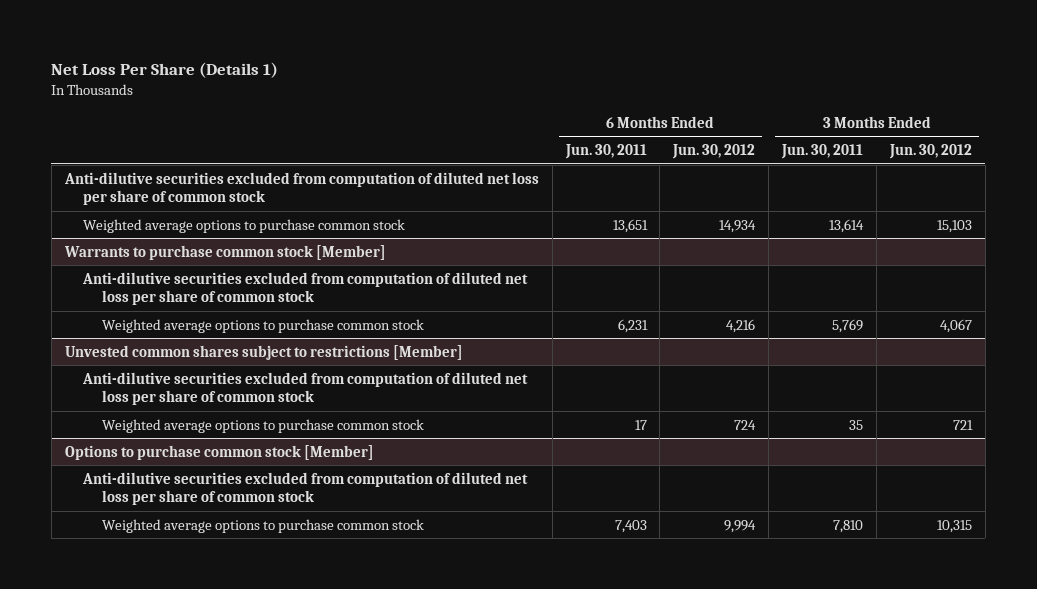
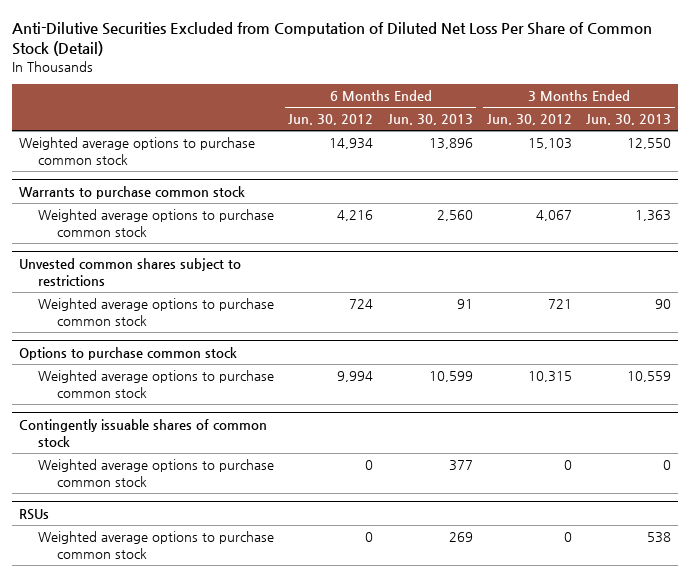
[51,61,279,78] Net Loss Per Share (Details 1) -> [12,21,653,57] Anti-Dilutive Securities Excluded from Computation of Diluted Net Loss Per Share of Common Stock (Detail)
[564,144,647,160] Jun. 30, 2011 -> none
[781,144,864,160] Jun. 30, 2011 -> none
none -> [387,114,473,126] Jun. 30, 2013
none -> [586,114,672,126] Jun. 30, 2013
[63,171,539,206] Anti-dilutive securities excluded from computation of diluted net loss per share of common stock -> none
[82,271,529,306] Anti-dilutive securities excluded from computation of diluted net loss per share of common stock -> none
[63,244,386,260] Warrants to purchase common stock [Member] -> [19,185,246,199] Warrants to purchase common stock
[82,371,529,406] Anti-dilutive securities excluded from computation of diluted net loss per share of common stock -> none
[64,344,463,360] Unvested common shares subject to restrictions [Member] -> [19,257,242,286] Unvested common shares subject to restrictions
[82,471,529,506] Anti-dilutive securities excluded from computation of diluted net loss per share of common stock -> none
[64,444,374,460] Options to purchase common stock [Member] -> [19,346,238,360] Options to purchase common stock
none -> [19,418,268,447] Contingently issuable shares of common stock
none -> [38,459,275,488] Weighted average options to purchase common stock
none -> [19,508,50,520] RSUs
none -> [38,531,275,560] Weighted average options to purchase common stock

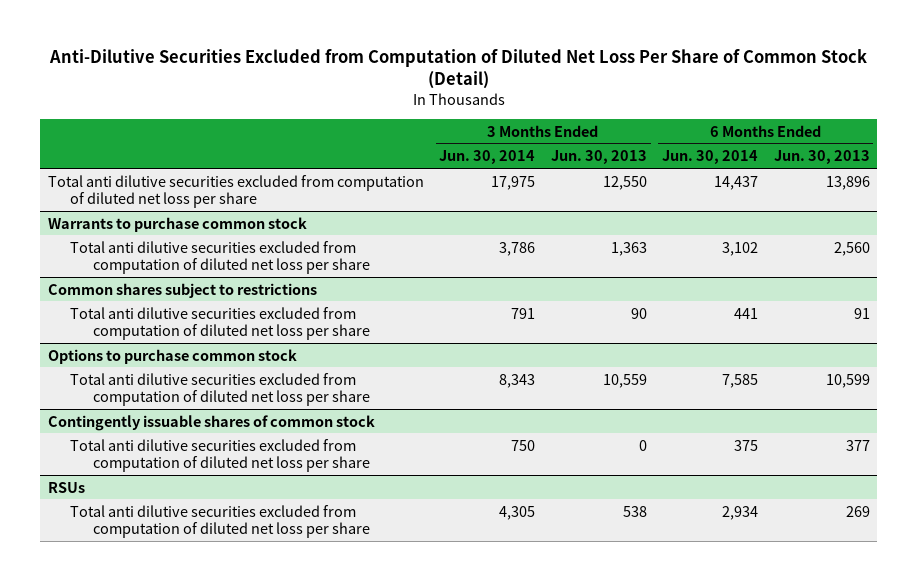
[288,114,374,126] Jun. 30, 2012 -> none
[487,114,573,126] Jun. 30, 2012 -> none
none -> [439,150,536,165] Jun. 30, 2014
none -> [662,150,759,165] Jun. 30, 2014
[19,137,256,166] Weighted average options to purchase common stock -> [47,174,424,209] Total anti dilutive securities excluded from computation of diluted net loss per share
[38,209,275,238] Weighted average options to purchase common stock -> [70,240,370,275] Total anti dilutive securities excluded from computation of diluted net loss per share
[19,257,242,286] Unvested common shares subject to restrictions -> [47,282,317,298] Common shares subject to restrictions
[38,298,275,327] Weighted average options to purchase common stock -> [70,306,370,341] Total anti dilutive securities excluded from computation of diluted net loss per share
[38,370,275,399] Weighted average options to purchase common stock -> [70,372,370,407] Total anti dilutive securities excluded from computation of diluted net loss per share
[38,459,275,488] Weighted average options to purchase common stock -> [70,438,370,473] Total anti dilutive securities excluded from computation of diluted net loss per share
[38,531,275,560] Weighted average options to purchase common stock -> [70,504,370,539] Total anti dilutive securities excluded from computation of diluted net loss per share

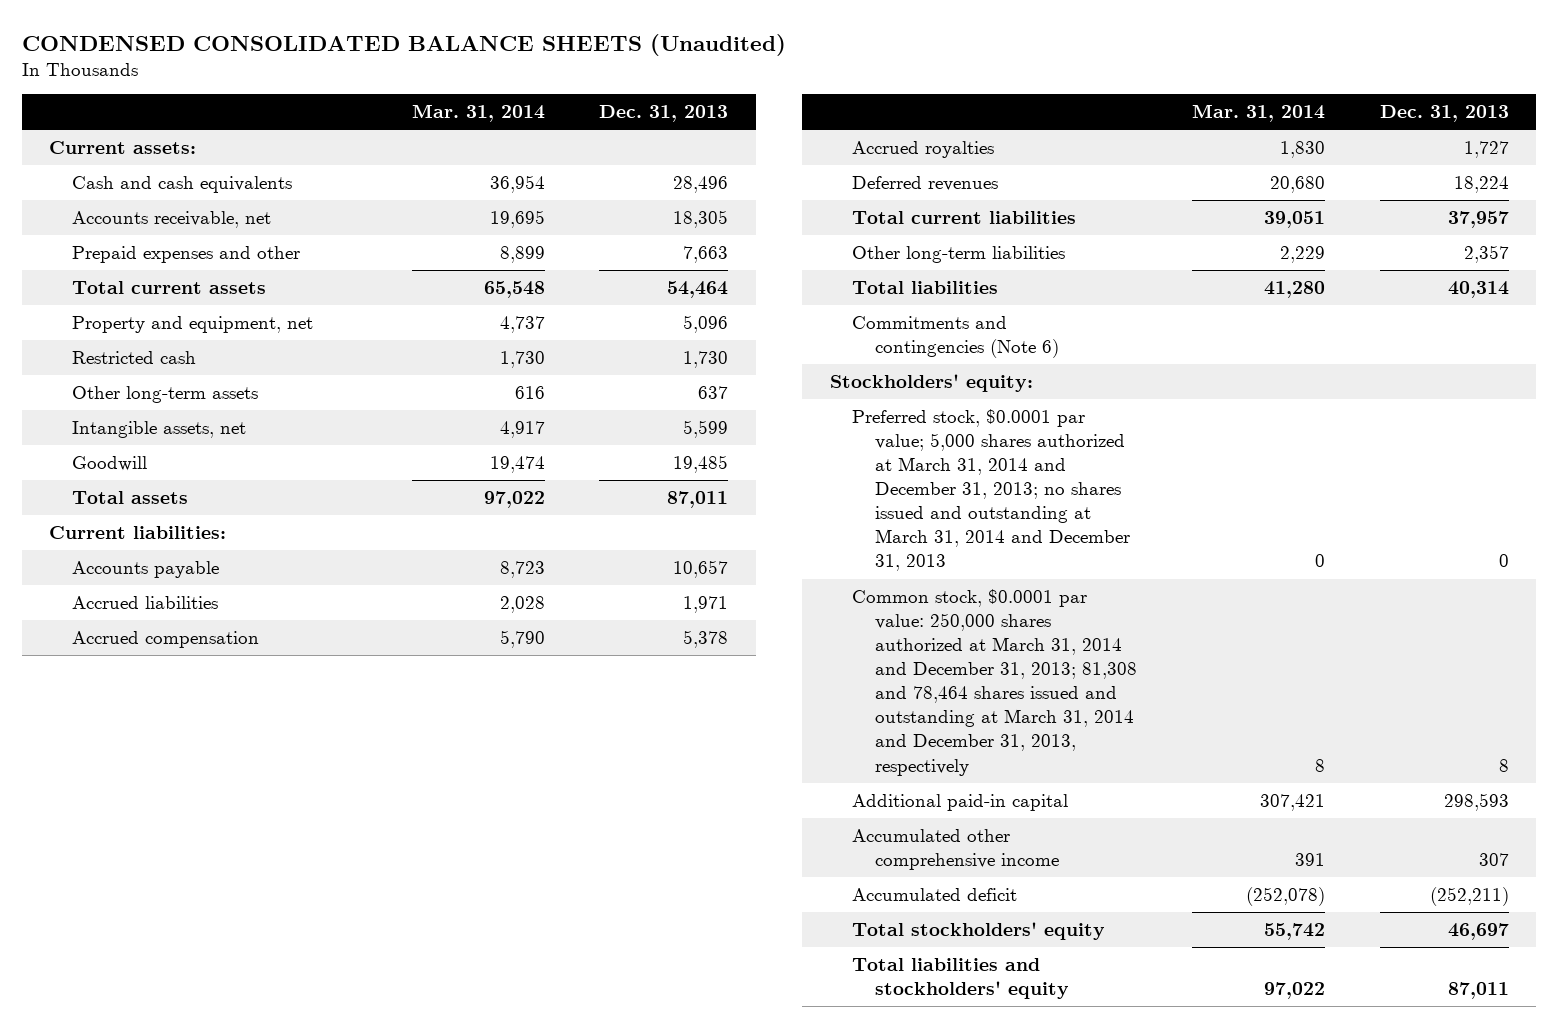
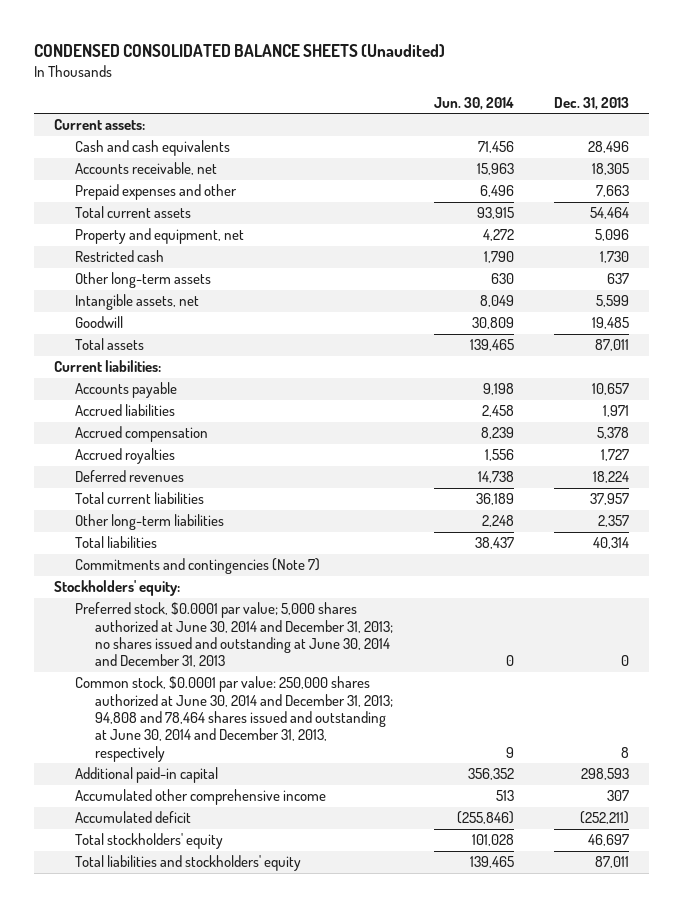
[411,104,545,123] Mar. 31, 2014 -> none
none -> [433,97,514,111] Jun. 30, 2014
[852,315,1059,358] Commitments and contingencies (Note 6) -> [74,558,320,575] Commitments and contingencies (Note 7)
[852,408,1130,572] Preferred stock, $0.0001 par value; 5,000 shares authorized at March 31, 2014 and December 31, 2013; no shares issued and outstanding at March 31, 2014 and December 31, 2013 -> [74,602,394,668] Preferred stock, $0.0001 par value; 5,000 shares authorized at June 30, 2014 and December 31, 2013; no shares issued and outstanding at June 30, 2014 and December 31, 2013
[852,588,1137,776] Common stock, $0.0001 par value: 250,000 shares authorized at March 31, 2014 and December 31, 2013; 81,308 and 78,464 shares issued and outstanding at March 31, 2014 and December 31, 2013, respectively -> [74,676,394,762] Common stock, $0.0001 par value: 250,000 shares authorized at June 30, 2014 and December 31, 2013; 94,808 and 78,464 shares issued and outstanding at June 30, 2014 and December 31, 2013, respectively

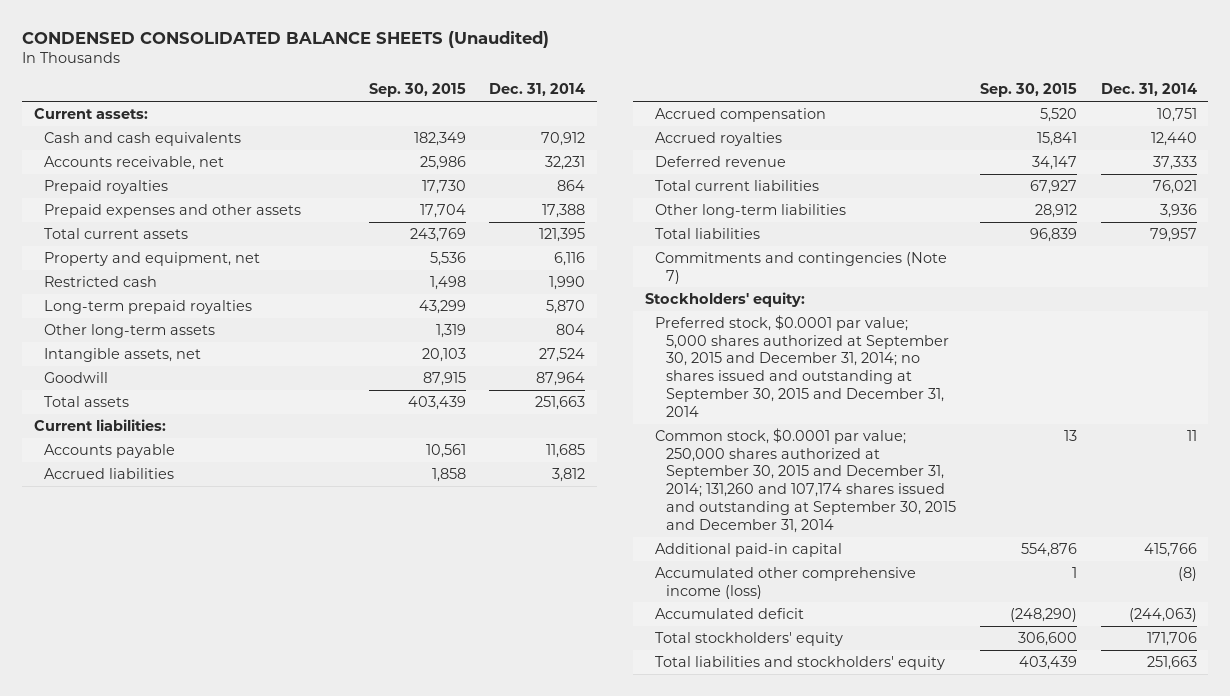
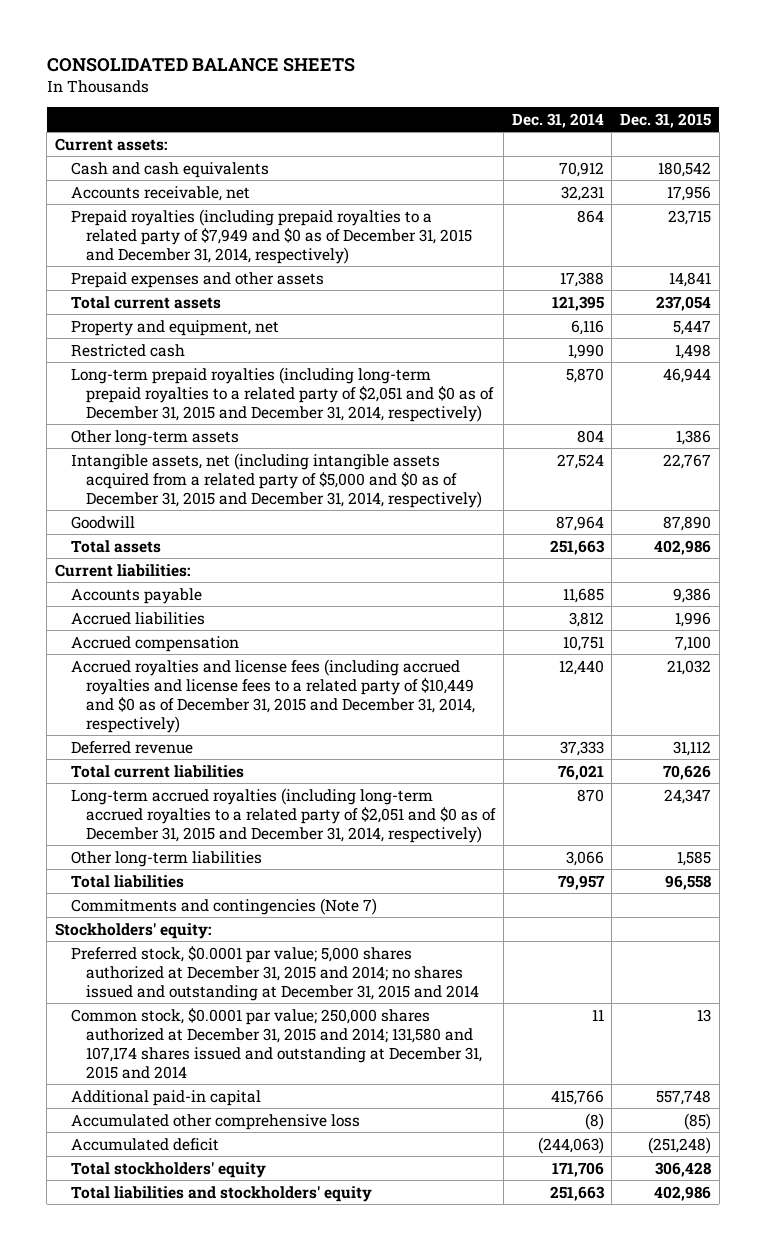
[21,30,549,48] CONDENSED CONSOLIDATED BALANCE SHEETS (Unaudited) -> [46,57,355,72] CONSOLIDATED BALANCE SHEETS
[368,83,466,98] Sep. 30, 2015 -> none
none -> [620,112,712,128] Dec. 31, 2015
[44,179,169,194] Prepaid royalties -> [70,208,473,264] Prepaid royalties (including prepaid royalties to a related party of $7,949 and $0 as of December 31, 2015 and December 31, 2014, respectively)
[44,299,253,314] Long-term prepaid royalties -> [70,366,495,422] Long-term prepaid royalties (including long-term prepaid royalties to a related party of $2,051 and $0 as of December 31, 2015 and December 31, 2014, respectively)
[44,347,202,362] Intangible assets, net -> [70,452,483,508] Intangible assets, net (including intangible assets acquired from a related party of $5,000 and $0 as of December 31, 2015 and December 31, 2014, respectively)
[655,131,783,146] Accrued royalties -> [70,658,476,733] Accrued royalties and license fees (including accrued royalties and license fees to a related party of $10,449 and $0 as of December 31, 2015 and December 31, 2014, respectively)
none -> [70,787,497,843] Long-term accrued royalties (including long-term accrued royalties to a related party of $2,051 and $0 as of December 31, 2015 and December 31, 2014, respectively)
[1159,203,1197,218] 3,936 -> [565,850,604,866] 3,066
[655,314,950,417] Preferred stock, $0.0001 par value; 5,000 shares authorized at September 30, 2015 and December 31, 2014; no shares issued and outstanding at September 30, 2015 and December 31, 2014 -> [70,945,480,1001] Preferred stock, $0.0001 par value; 5,000 shares authorized at December 31, 2015 and 2014; no shares issued and outstanding at December 31, 2015 and 2014
[655,427,957,533] Common stock, $0.0001 par value; 250,000 shares authorized at September 30, 2015 and December 31, 2014; 131,260 and 107,174 shares issued and outstanding at September 30, 2015 and December 31, 2014 -> [70,1007,483,1079] Common stock, $0.0001 par value; 250,000 shares authorized at December 31, 2015 and 2014; 131,580 and 107,174 shares issued and outstanding at December 31, 2015 and 2014
[655,566,917,599] Accumulated other comprehensive income (loss) -> [70,1113,360,1130] Accumulated other comprehensive loss

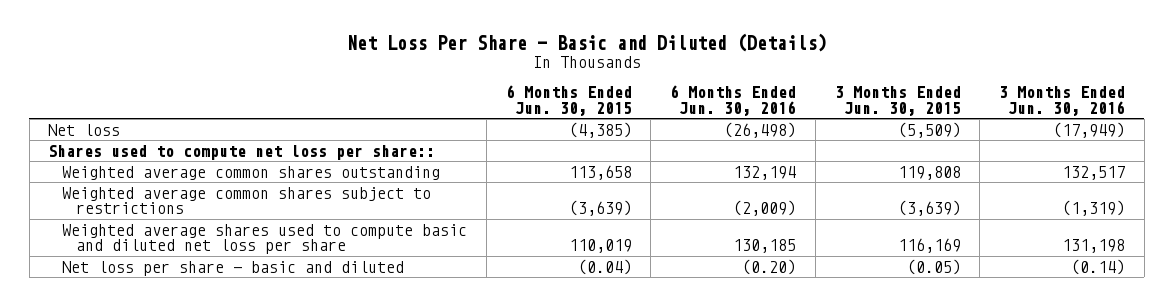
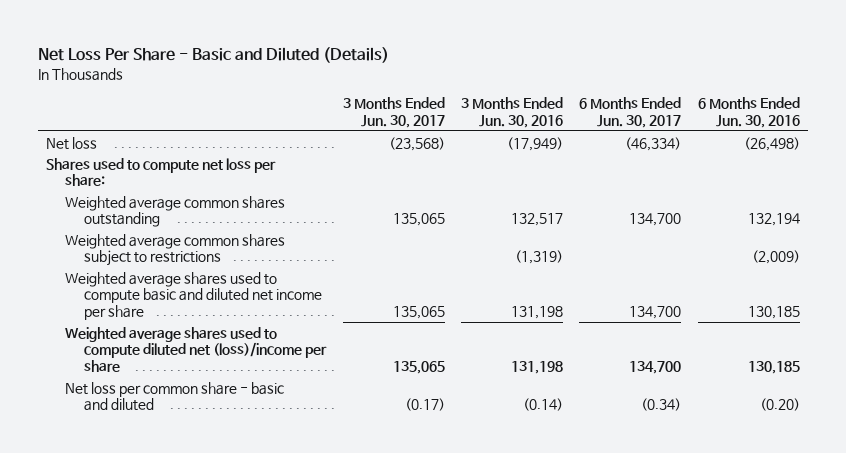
[505,85,632,117] 6 Months Ended Jun. 30, 2015 -> none
[834,86,961,117] 3 Months Ended Jun. 30, 2015 -> none
none -> [342,97,445,128] 3 Months Ended Jun. 30, 2017
none -> [579,97,682,128] 6 Months Ended Jun. 30, 2017
[48,144,436,160] Shares used to compute net loss per share:: -> [46,157,277,187] Shares used to compute net loss per share:
[62,223,468,255] Weighted average shares used to compute basic and diluted net loss per share -> [65,271,323,320] Weighted average shares used to compute basic and diluted net income per share
none -> [65,326,328,372] Weighted average shares used to compute diluted net (loss)/income per share
[62,260,405,276] Net loss per share - basic and diluted -> [65,381,285,412] Net loss per common share - basic and diluted

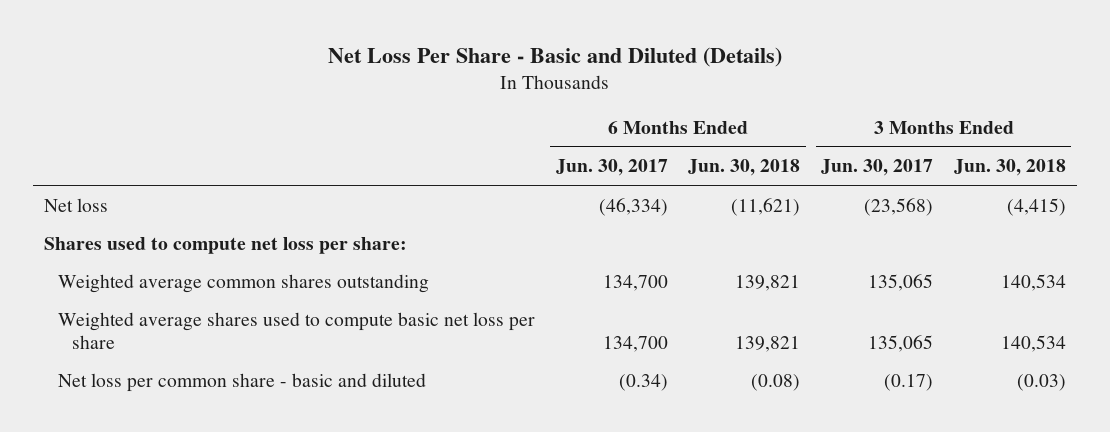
[461,97,564,128] 3 Months Ended Jun. 30, 2016 -> none
[697,97,800,128] 6 Months Ended Jun. 30, 2016 -> none
none -> [688,159,801,177] Jun. 30, 2018
none -> [954,159,1067,177] Jun. 30, 2018
[65,233,286,267] Weighted average common shares subject to restrictions -> none
[65,326,328,372] Weighted average shares used to compute diluted net (loss)/income per share -> none
[65,271,323,320] Weighted average shares used to compute basic and diluted net income per share -> [57,311,535,349] Weighted average shares used to compute basic net loss per share

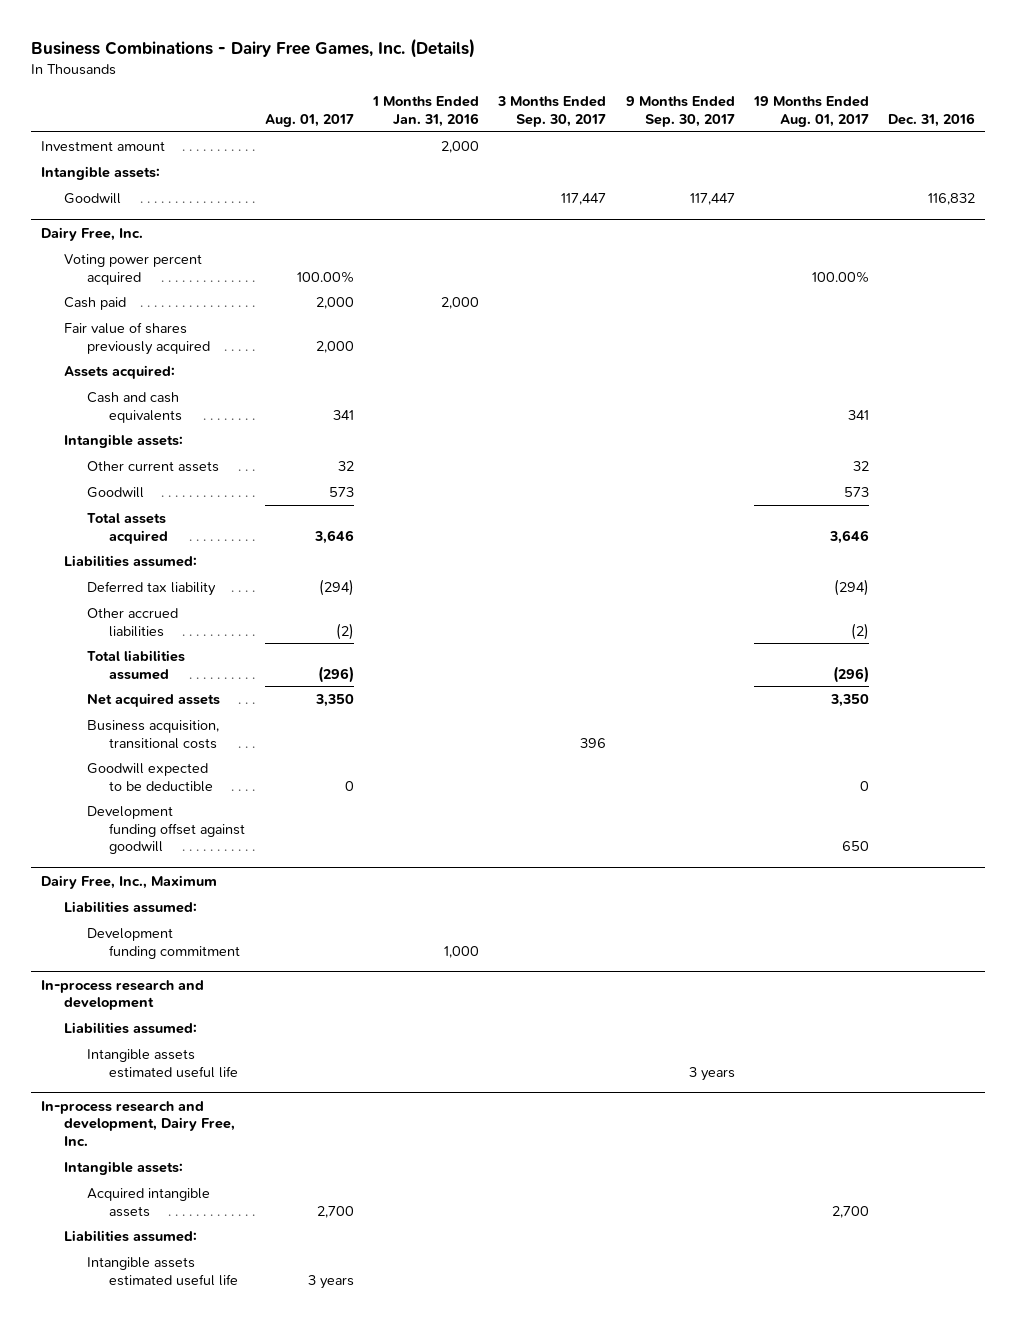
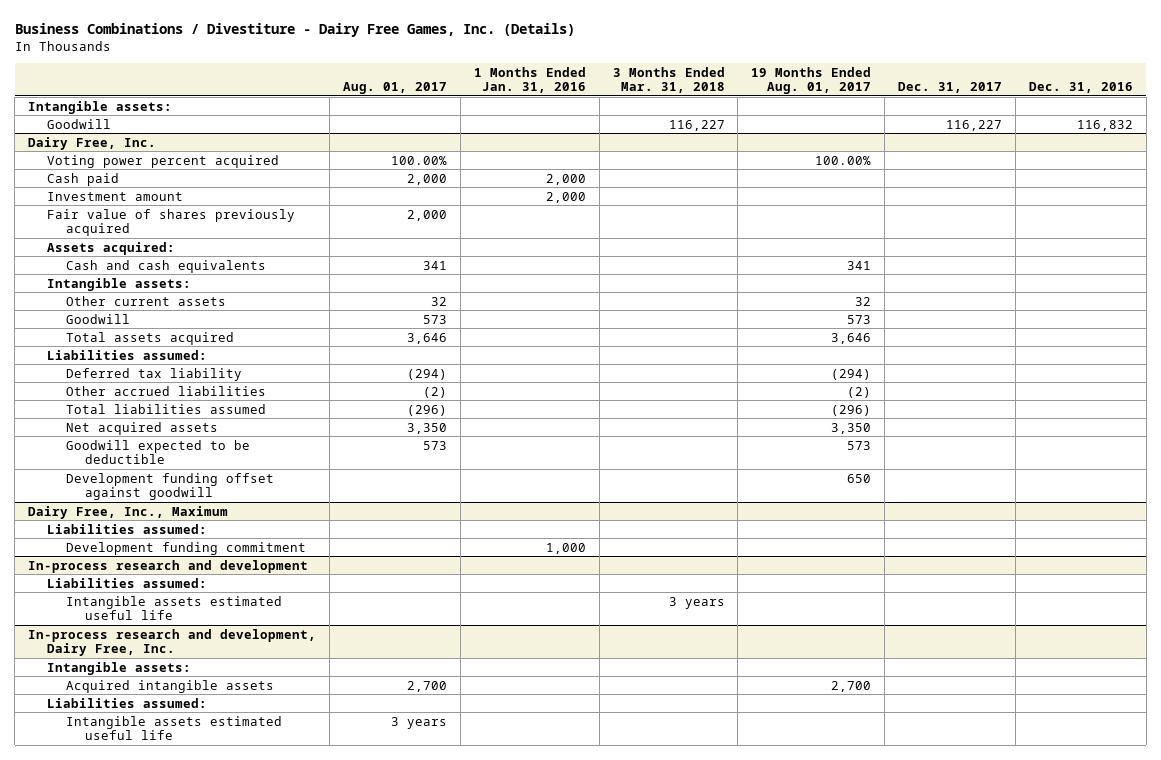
[31,37,476,58] Business Combinations - Dairy Free Games, Inc. (Details) -> [14,22,575,37] Business Combinations / Divestiture - Dairy Free Games, Inc. (Details)
[497,96,607,127] 3 Months Ended Sep. 30, 2017 -> none
[625,96,735,127] 9 Months Ended Sep. 30, 2017 -> none
none -> [612,66,725,94] 3 Months Ended Mar. 31, 2018
none -> [898,82,1003,94] Dec. 31, 2017
[40,140,165,152] Investment amount -> none
none -> [47,191,184,201] Investment amount
[86,719,219,749] Business acquisition, transitional costs -> none
[344,780,354,791] 0 -> [422,440,447,450] 573
[859,780,869,791] 0 -> [847,440,872,450] 573

